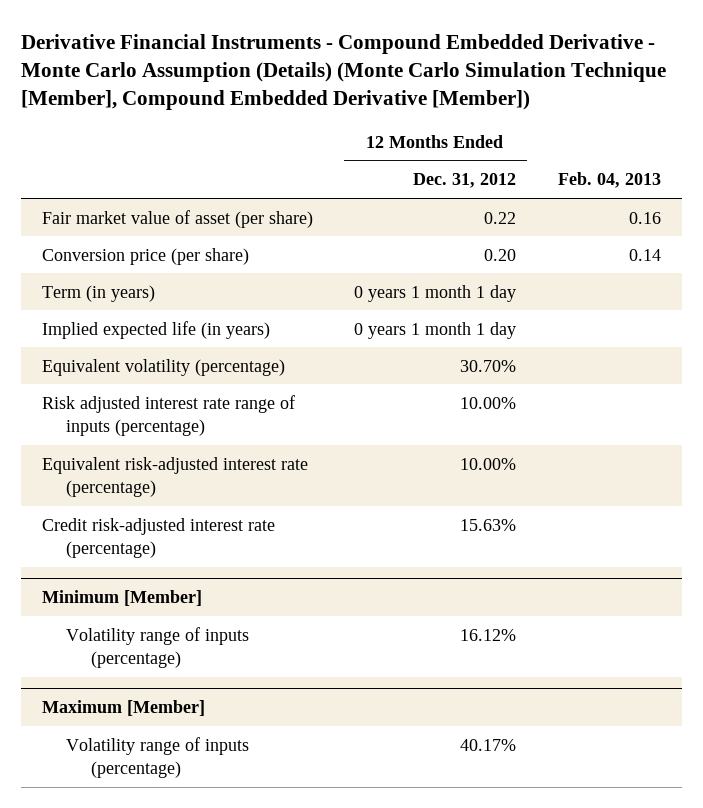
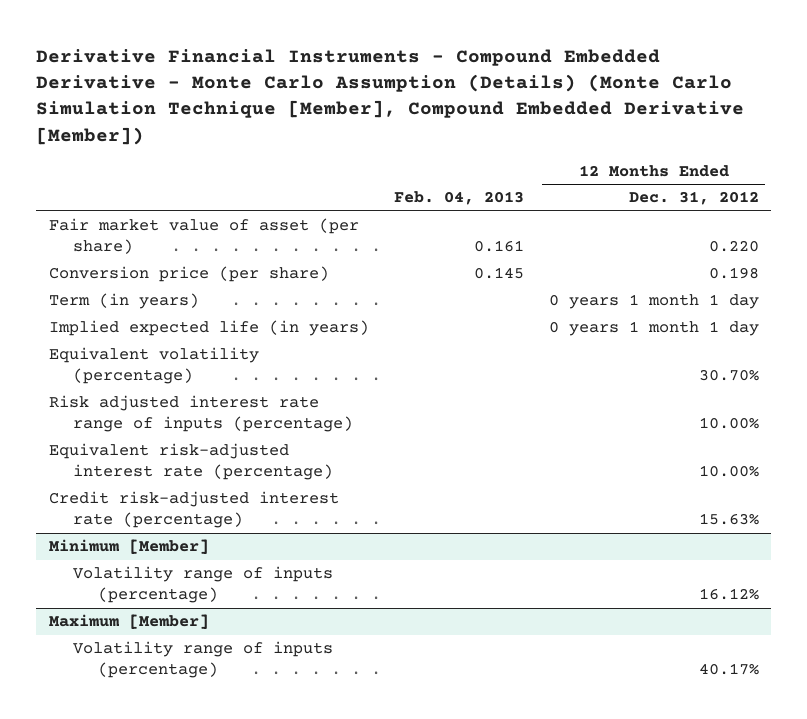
[484,211,517,224] 0.22 -> [708,240,759,253] 0.220
[628,211,661,224] 0.16 -> [473,240,524,253] 0.161
[484,248,517,261] 0.20 -> [708,267,759,280] 0.198
[628,248,661,261] 0.14 -> [473,267,524,280] 0.145

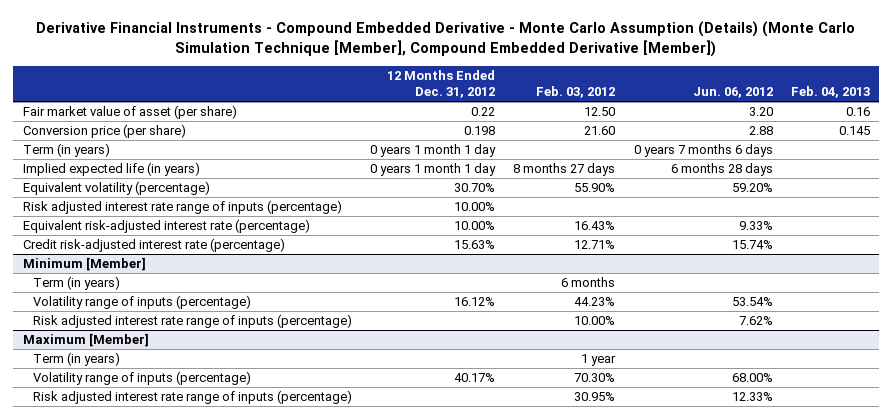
none -> [536,85,616,98] Feb. 03, 2012
none -> [692,86,773,98] Jun. 06, 2012
[473,240,524,253] 0.161 -> [845,107,870,117] 0.16
[708,240,759,253] 0.220 -> [470,107,495,117] 0.22
none -> [32,276,120,291] Term (in years)
none -> [32,314,352,329] Risk adjusted interest rate range of inputs (percentage)
none -> [32,352,120,367] Term (in years)
none -> [32,390,352,405] Risk adjusted interest rate range of inputs (percentage)

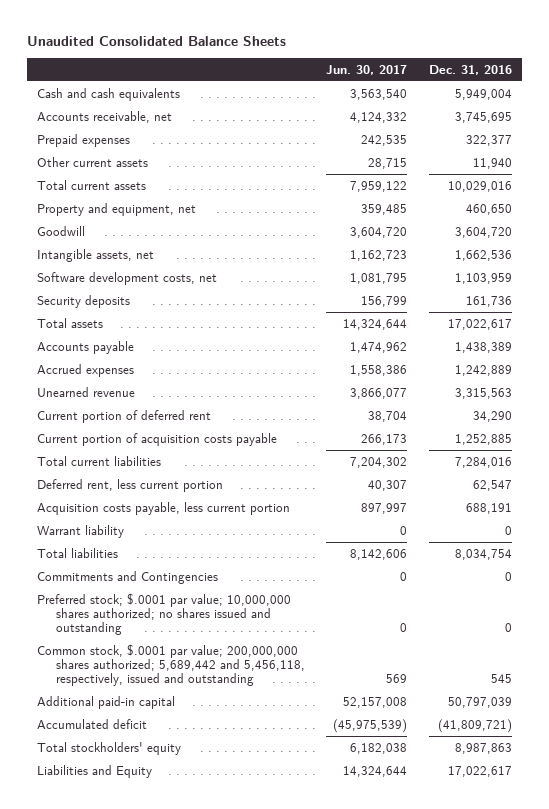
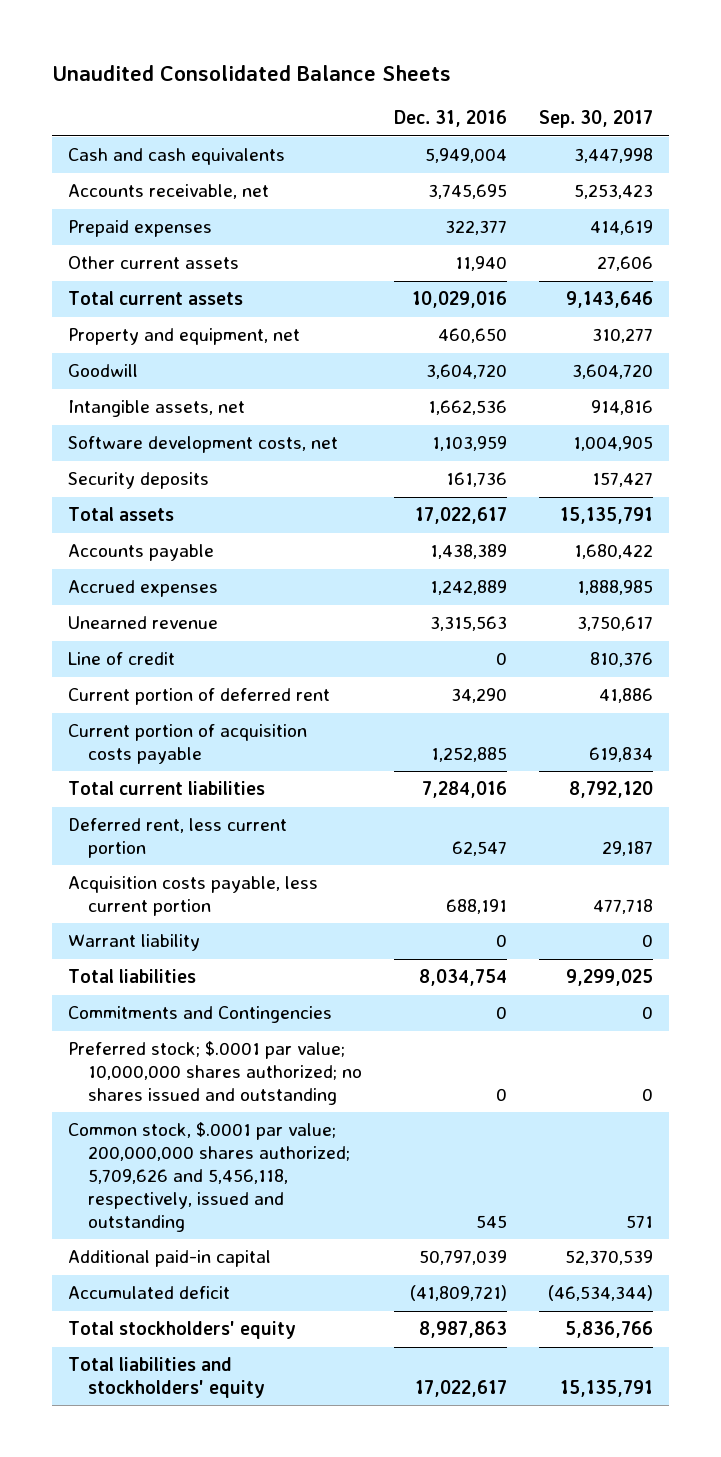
[326,64,408,75] Jun. 30, 2017 -> none
none -> [539,110,654,129] Sep. 30, 2017
none -> [67,652,175,666] Line of credit
[37,643,305,687] Common stock, $.0001 par value; 200,000,000 shares authorized; 5,689,442 and 5,456,118, respectively, issued and outstanding -> [67,1122,351,1232] Common stock, $.0001 par value; 200,000,000 shares authorized; 5,709,626 and 5,456,118, respectively, issued and outstanding
[37,764,153,778] Liabilities and Equity -> [67,1357,266,1399] Total liabilities and stockholders' equity

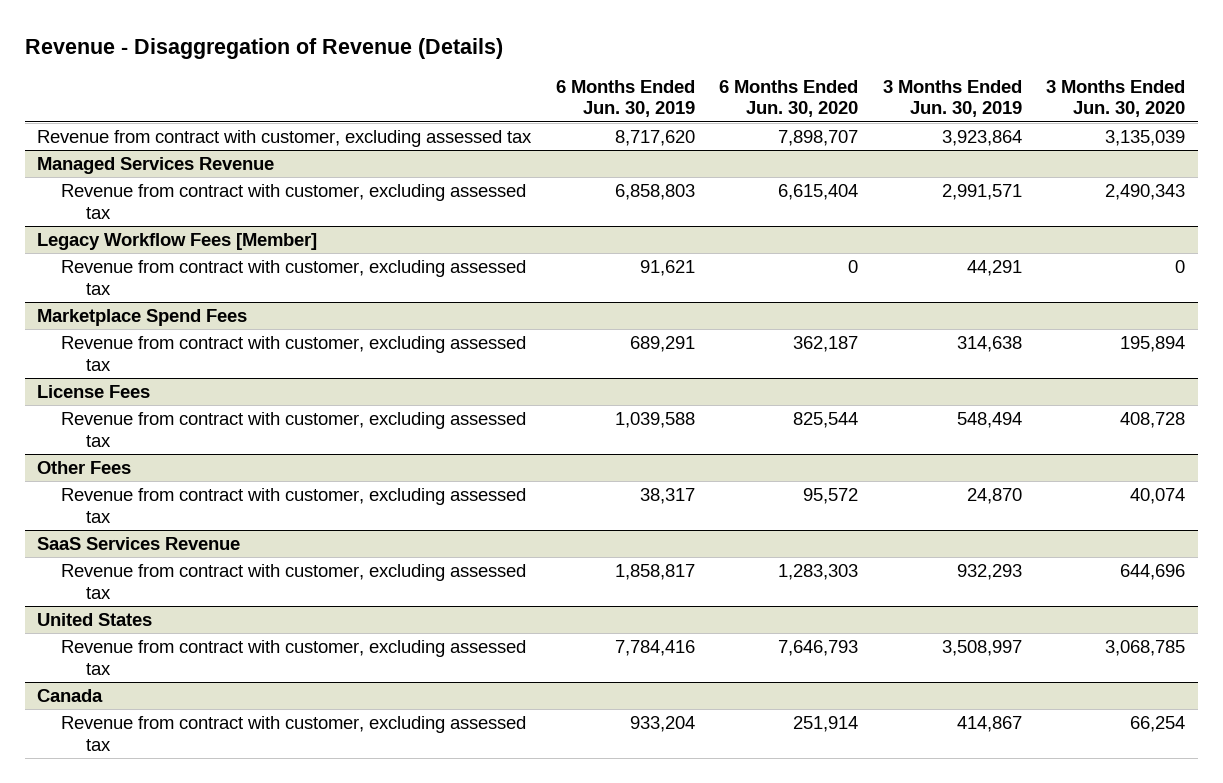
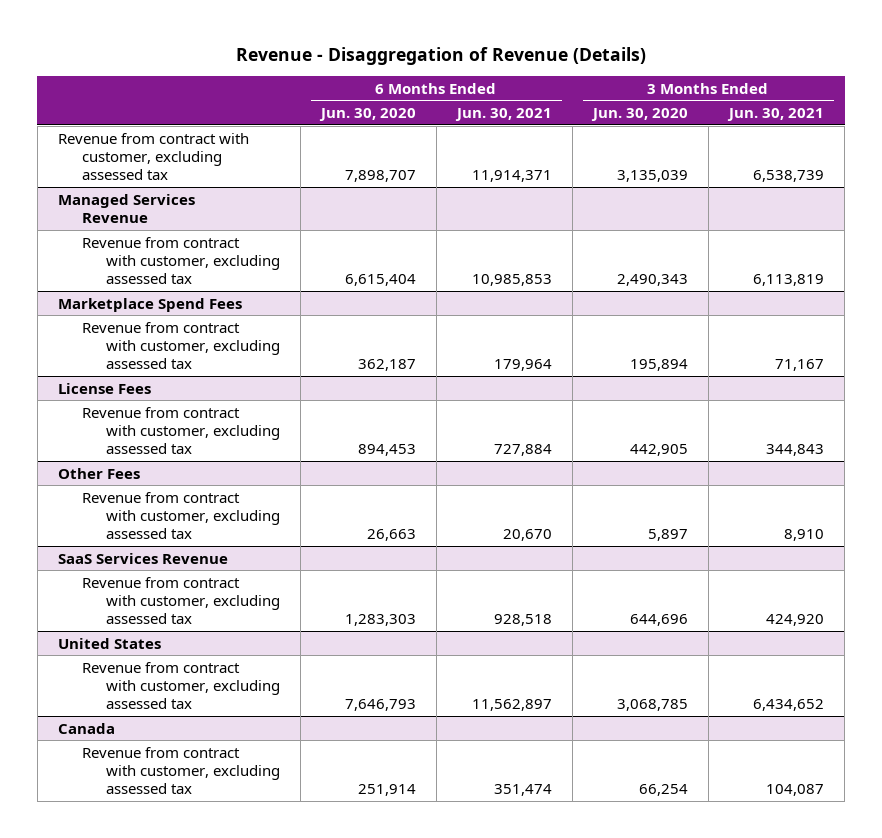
[555,79,695,118] 6 Months Ended Jun. 30, 2019 -> none
[882,79,1022,118] 3 Months Ended Jun. 30, 2019 -> none
none -> [454,108,552,122] Jun. 30, 2021
none -> [727,108,825,122] Jun. 30, 2021
[37,233,318,251] Legacy Workflow Fees [Member] -> none
[61,260,527,295] Revenue from contract with customer, excluding assessed tax -> none
[793,412,859,429] 825,544 -> [357,444,416,457] 894,453
[1120,412,1186,429] 408,728 -> [629,444,688,457] 442,905
[803,488,859,505] 95,572 -> [366,529,416,542] 26,663
[1130,488,1186,505] 40,074 -> [647,529,688,542] 5,897

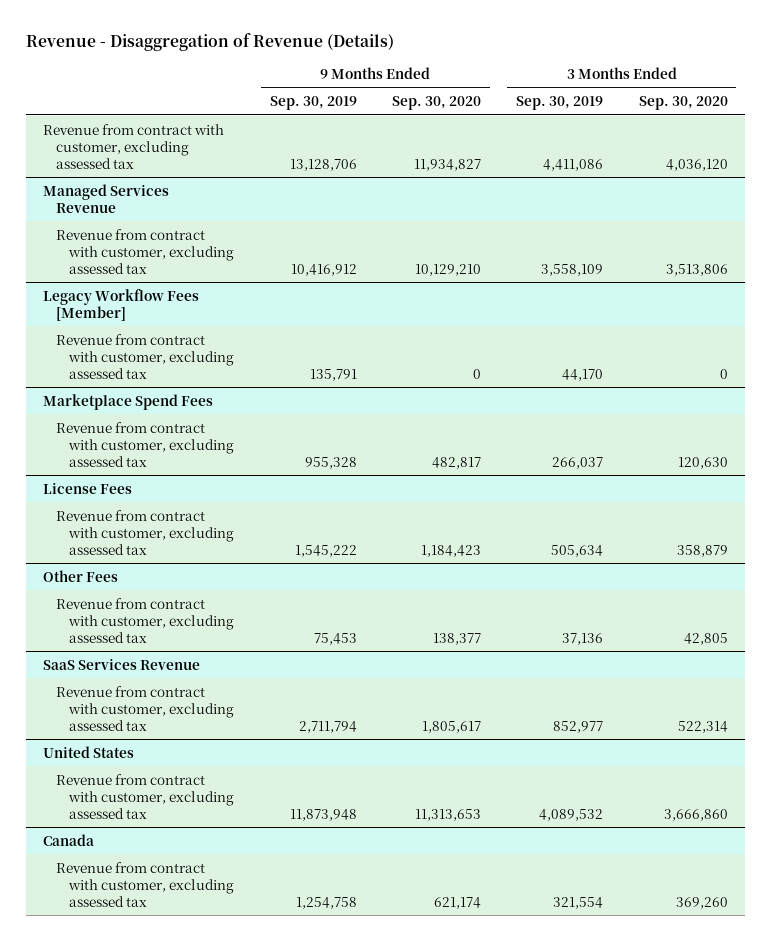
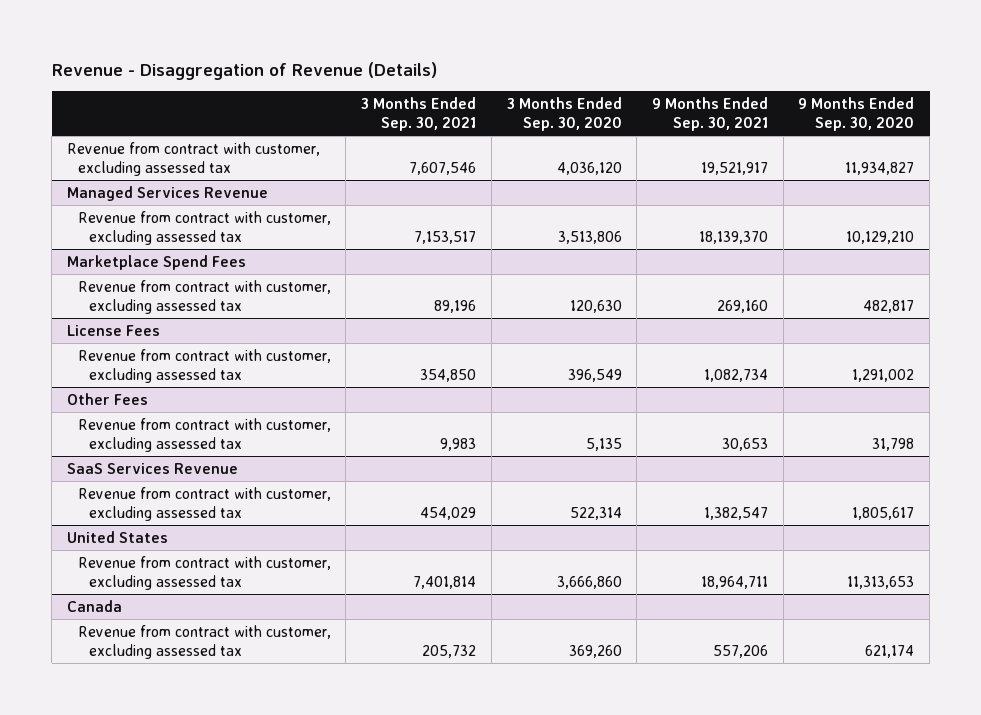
[269,96,357,111] Sep. 30, 2019 -> none
[516,96,604,111] Sep. 30, 2019 -> none
none -> [361,97,477,132] 3 Months Ended Sep. 30, 2021
none -> [651,97,768,132] 9 Months Ended Sep. 30, 2021
[43,288,200,321] Legacy Workflow Fees [Member] -> none
[56,333,235,379] Revenue from contract with customer, excluding assessed tax -> none
[420,544,481,557] 1,184,423 -> [852,368,915,382] 1,291,002
[676,544,728,557] 358,879 -> [567,368,622,382] 396,549
[432,632,481,645] 138,377 -> [872,437,915,451] 31,798
[683,632,728,645] 42,805 -> [585,437,622,451] 5,135

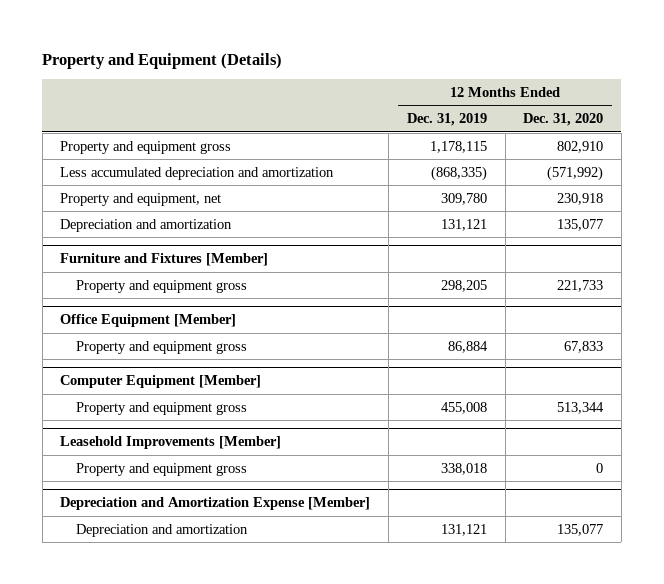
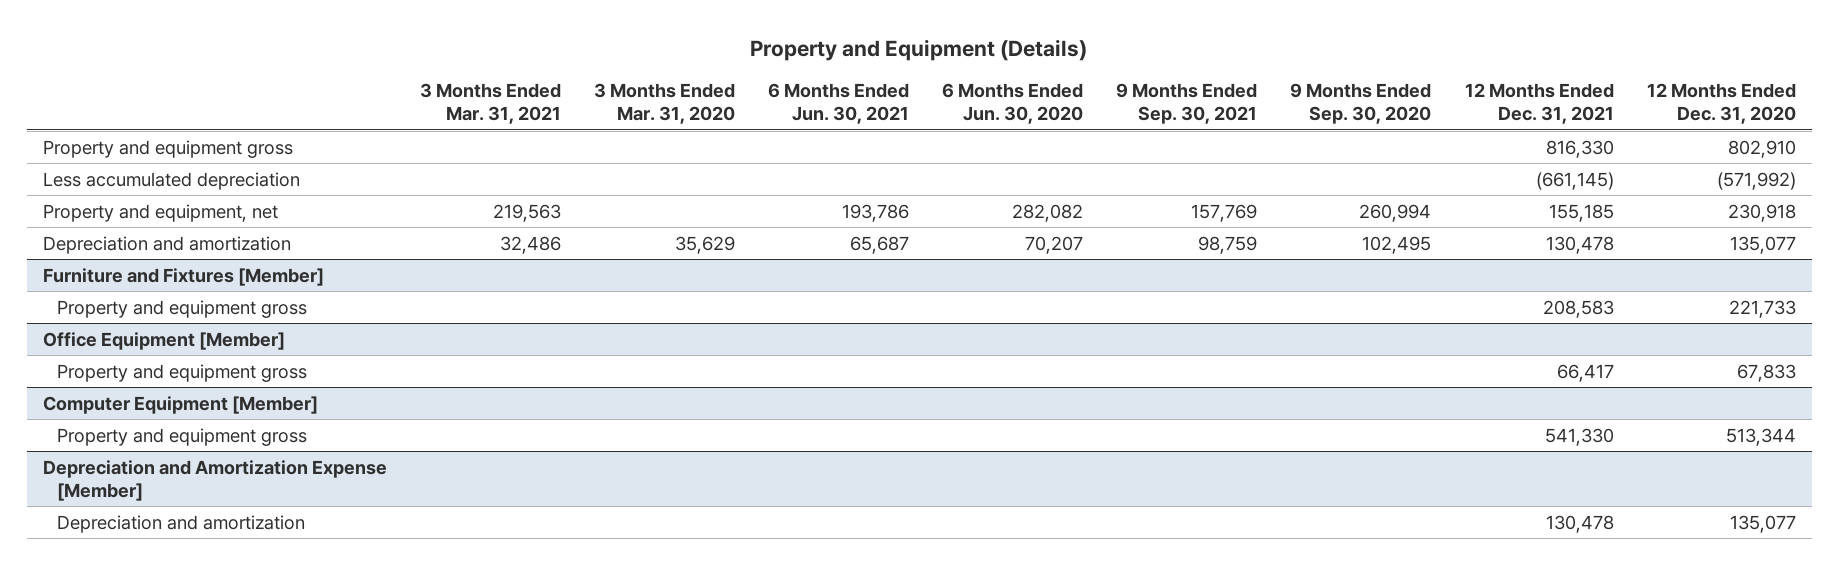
[406,113,487,127] Dec. 31, 2019 -> none
none -> [420,83,562,125] 3 Months Ended Mar. 31, 2021
none -> [594,83,736,125] 3 Months Ended Mar. 31, 2020
none -> [768,83,910,125] 6 Months Ended Jun. 30, 2021
none -> [942,83,1084,125] 6 Months Ended Jun. 30, 2020
none -> [1116,83,1258,125] 9 Months Ended Sep. 30, 2021
none -> [1290,83,1432,125] 9 Months Ended Sep. 30, 2020
none -> [1464,83,1614,125] 12 Months Ended Dec. 31, 2021
[60,166,335,180] Less accumulated depreciation and amortization -> [43,171,301,190] Less accumulated depreciation
[60,436,282,450] Leasehold Improvements [Member] -> none
[76,462,248,476] Property and equipment gross -> none

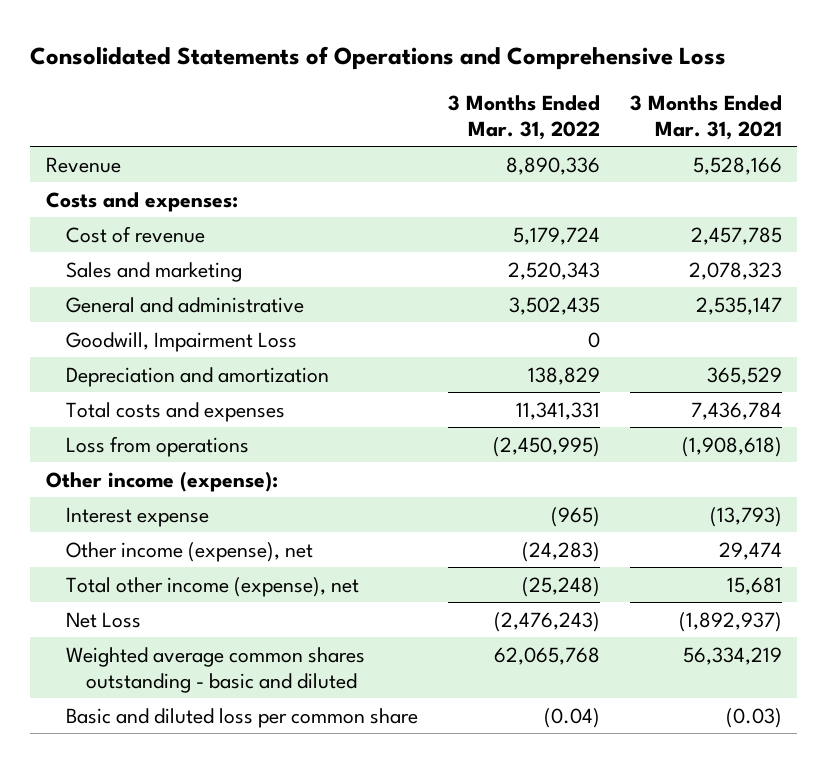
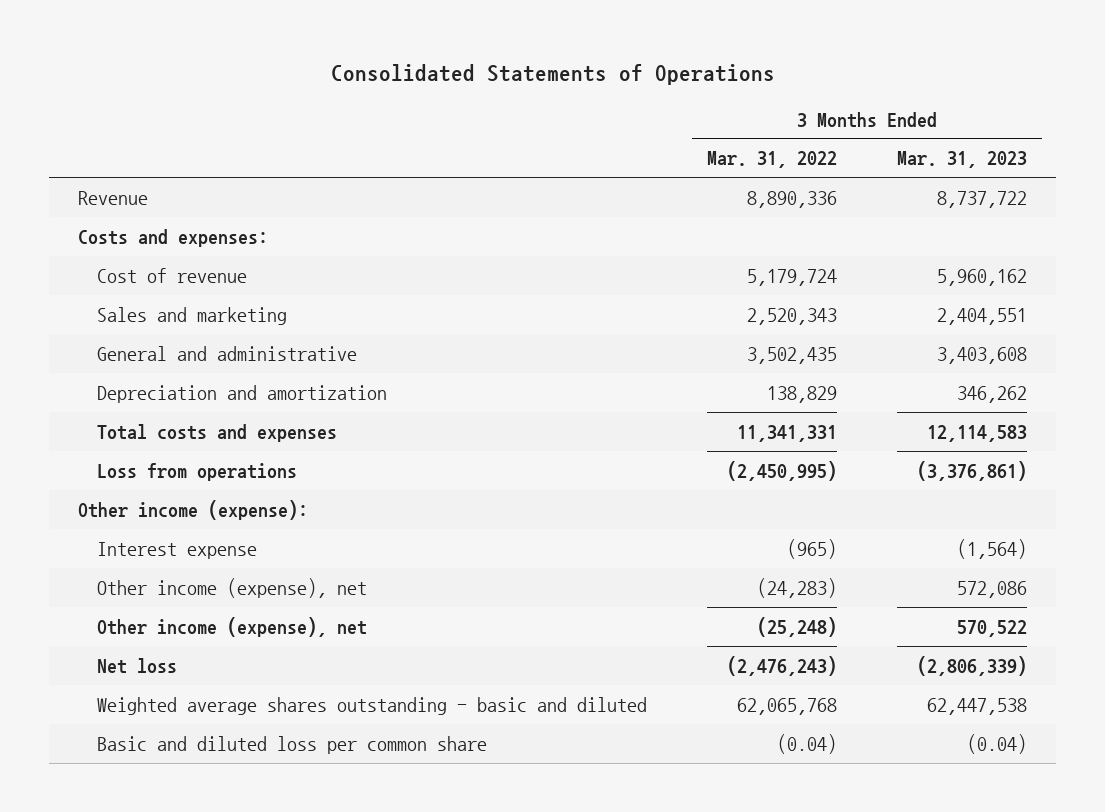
[30,45,727,70] Consolidated Statements of Operations and Comprehensive Loss -> [330,63,775,85] Consolidated Statements of Operations
[630,94,783,140] 3 Months Ended Mar. 31, 2021 -> none
none -> [896,151,1027,169] Mar. 31, 2023
[65,331,297,352] Goodwill, Impairment Loss -> none
[65,576,359,597] Total other income (expense), net -> [97,616,368,637] Other income (expense), net
[65,611,141,628] Net Loss -> [97,657,178,674] Net loss
[65,646,365,693] Weighted average common shares outstanding - basic and diluted -> [97,696,648,715] Weighted average shares outstanding - basic and diluted

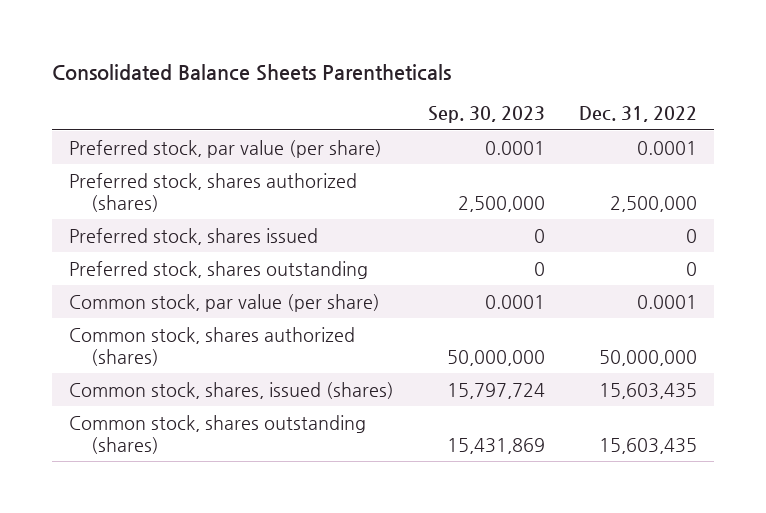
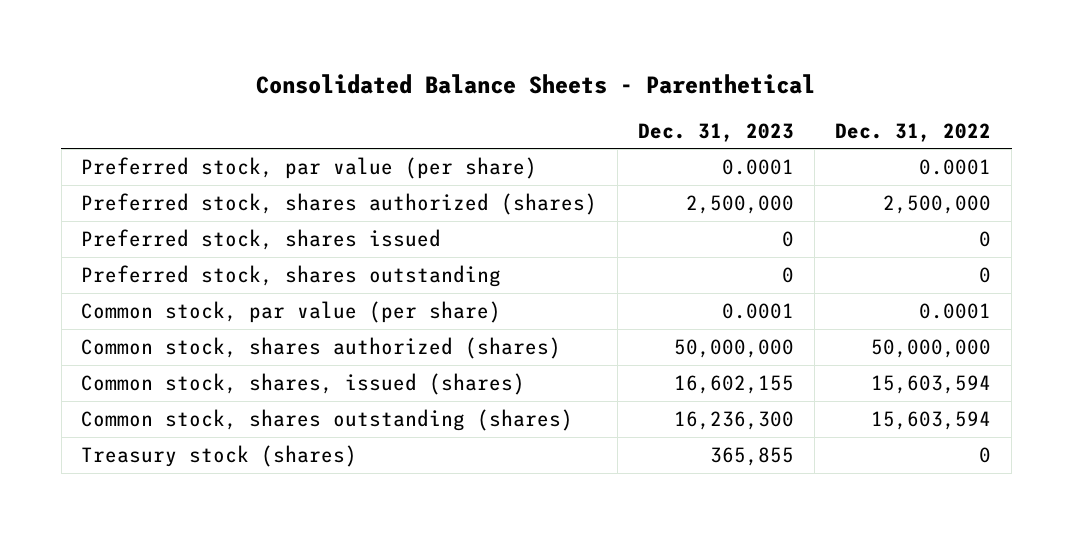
[52,64,452,82] Consolidated Balance Sheets Parentheticals -> [256,73,816,94] Consolidated Balance Sheets - Parenthetical
[427,106,545,124] Sep. 30, 2023 -> none
none -> [638,122,795,142] Dec. 31, 2023
[598,382,697,399] 15,603,435 -> [871,374,992,394] 15,603,594
[598,437,697,454] 15,603,435 -> [871,410,992,430] 15,603,594
none -> [81,444,358,467] Treasury stock (shares)

